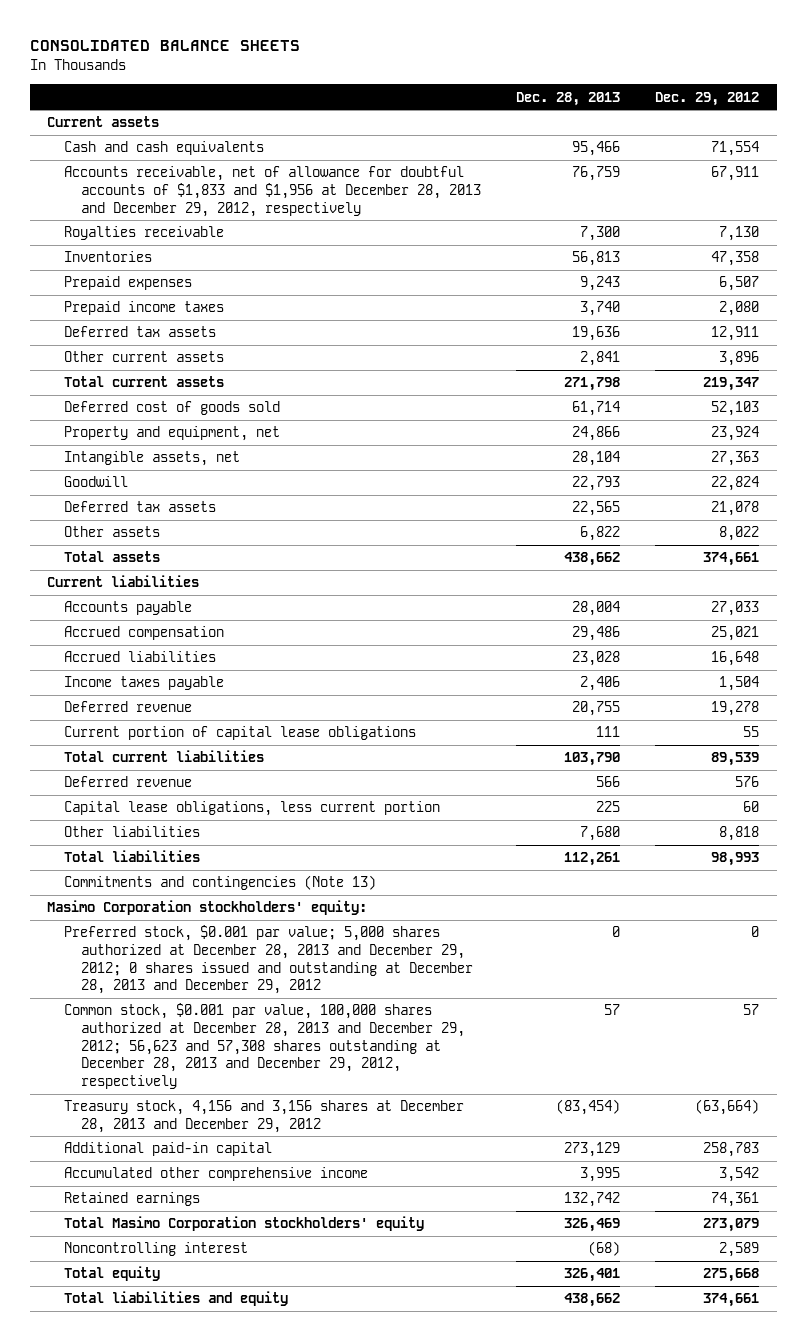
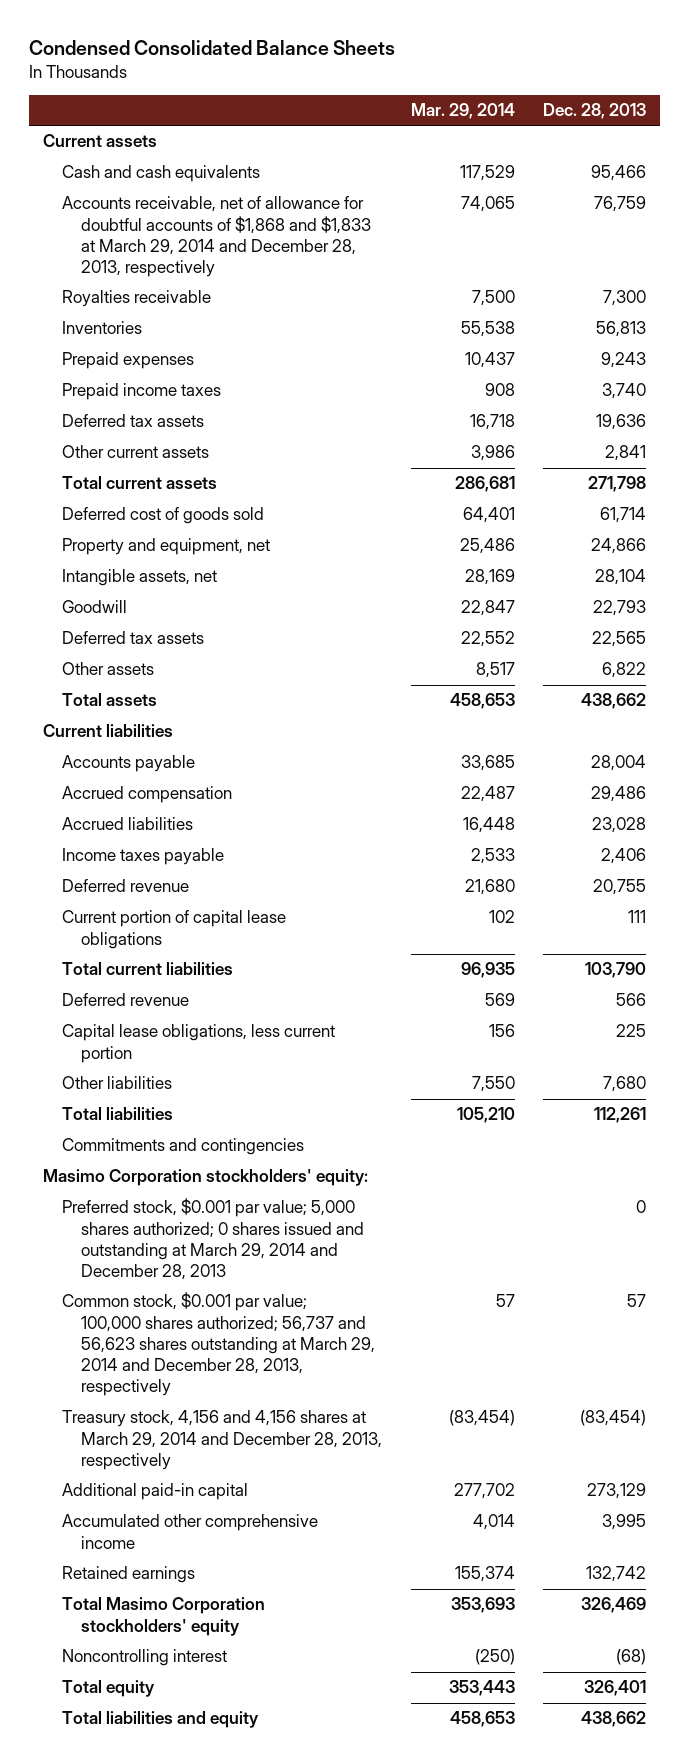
[29,40,300,52] CONSOLIDATED BALANCE SHEETS -> [28,40,395,56] Condensed Consolidated Balance Sheets
[655,91,760,106] Dec. 29, 2012 -> none
none -> [410,102,515,119] Mar. 29, 2014
[63,166,481,217] Accounts receivable, net of allowance for doubtful accounts of $1,833 and $1,956 at December 28, 2013 and December 29, 2012, respectively -> [62,196,372,278] Accounts receivable, net of allowance for doubtful accounts of $1,868 and $1,833 at March 29, 2014 and December 28, 2013, respectively
[63,875,376,891] Commitments and contingencies (Note 13) -> [62,1138,305,1156] Commitments and contingencies
[63,925,473,995] Preferred stock, $0.001 par value; 5,000 shares authorized at December 28, 2013 and December 29, 2012; 0 shares issued and outstanding at December 28, 2013 and December 29, 2012 -> [62,1198,365,1281] Preferred stock, $0.001 par value; 5,000 shares authorized; 0 shares issued and outstanding at March 29, 2014 and December 28, 2013
[63,1003,465,1090] Common stock, $0.001 par value, 100,000 shares authorized at December 28, 2013 and December 29, 2012; 56,623 and 57,308 shares outstanding at December 28, 2013 and December 29, 2012, respectively -> [62,1292,376,1397] Common stock, $0.001 par value; 100,000 shares authorized; 56,737 and 56,623 shares outstanding at March 29, 2014 and December 28, 2013, respectively
[63,1100,464,1133] Treasury stock, 4,156 and 3,156 shares at December 28, 2013 and December 29, 2012 -> [62,1410,383,1470] Treasury stock, 4,156 and 4,156 shares at March 29, 2014 and December 28, 2013, respectively

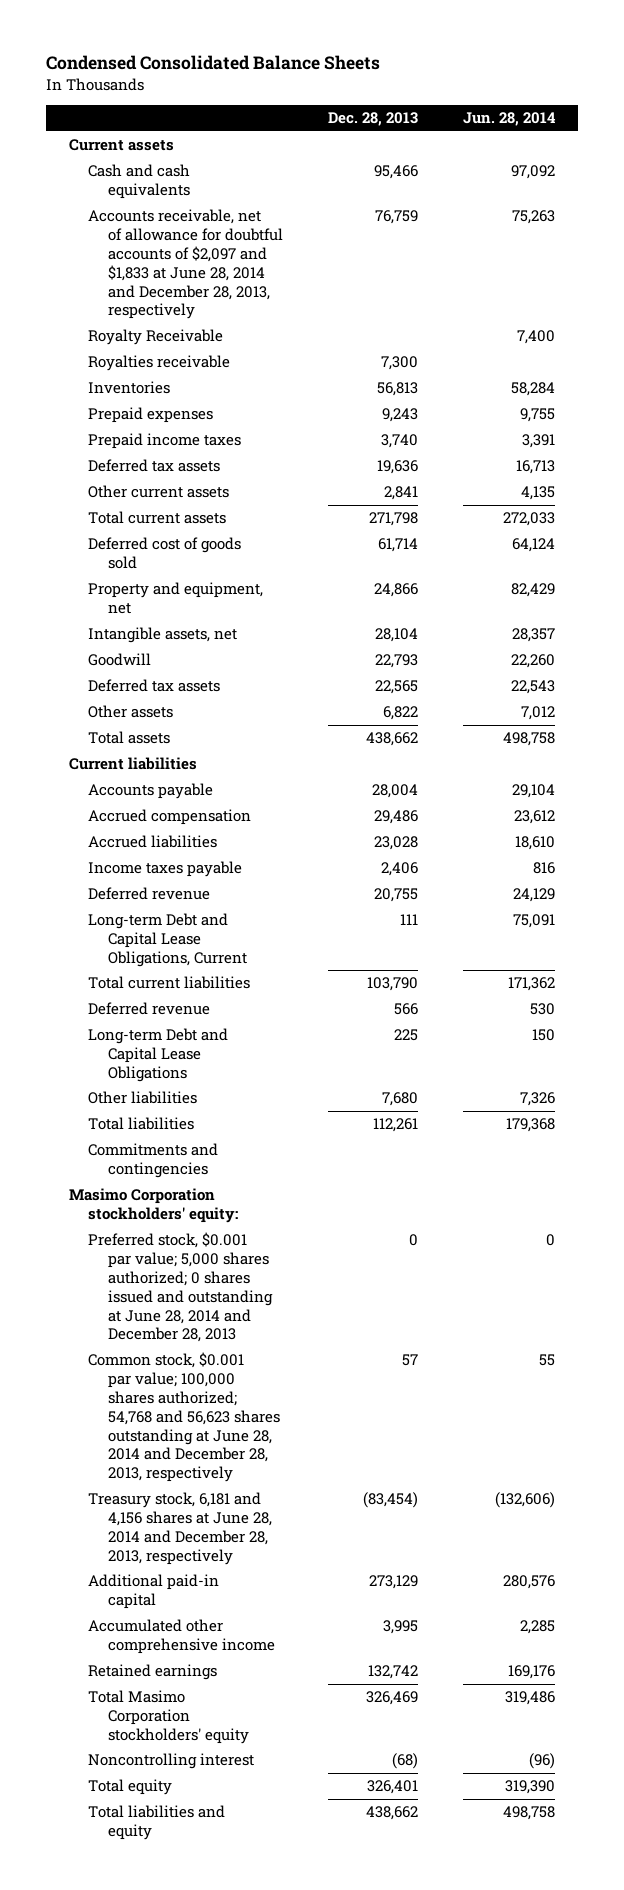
[410,102,515,119] Mar. 29, 2014 -> none
none -> [463,112,557,127] Jun. 28, 2014
[62,196,372,278] Accounts receivable, net of allowance for doubtful accounts of $1,868 and $1,833 at March 29, 2014 and December 28, 2013, respectively -> [88,209,283,320] Accounts receivable, net of allowance for doubtful accounts of $2,097 and $1,833 at June 28, 2014 and December 28, 2013, respectively
none -> [88,329,224,346] Royalty Receivable
[62,910,287,949] Current portion of capital lease obligations -> [88,913,247,967] Long-term Debt and Capital Lease Obligations, Current
[62,1024,336,1063] Capital lease obligations, less current portion -> [88,1028,229,1082] Long-term Debt and Capital Lease Obligations
[62,1198,365,1281] Preferred stock, $0.001 par value; 5,000 shares authorized; 0 shares issued and outstanding at March 29, 2014 and December 28, 2013 -> [88,1232,273,1343] Preferred stock, $0.001 par value; 5,000 shares authorized; 0 shares issued and outstanding at June 28, 2014 and December 28, 2013
[62,1292,376,1397] Common stock, $0.001 par value; 100,000 shares authorized; 56,737 and 56,623 shares outstanding at March 29, 2014 and December 28, 2013, respectively -> [88,1352,280,1483] Common stock, $0.001 par value; 100,000 shares authorized; 54,768 and 56,623 shares outstanding at June 28, 2014 and December 28, 2013, respectively
[62,1410,383,1470] Treasury stock, 4,156 and 4,156 shares at March 29, 2014 and December 28, 2013, respectively -> [88,1492,272,1565] Treasury stock, 6,181 and 4,156 shares at June 28, 2014 and December 28, 2013, respectively

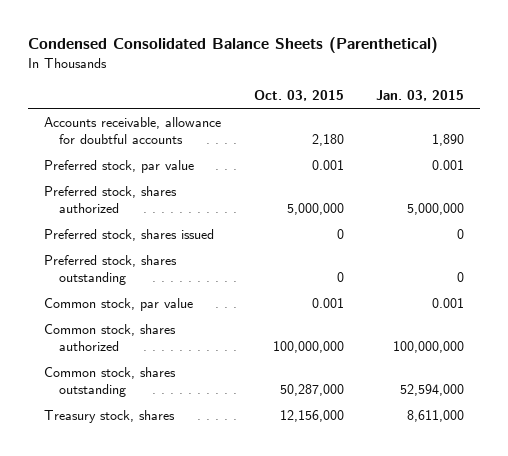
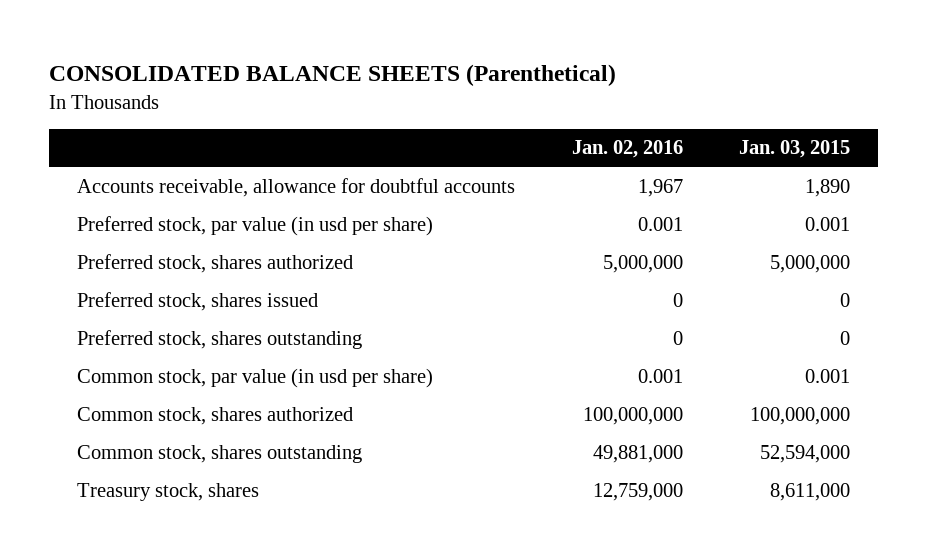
[27,37,438,54] Condensed Consolidated Balance Sheets (Parenthetical) -> [49,63,617,86] CONSOLIDATED BALANCE SHEETS (Parenthetical)
[253,90,344,102] Oct. 03, 2015 -> none
none -> [571,140,683,159] Jan. 02, 2016
[44,159,195,173] Preferred stock, par value -> [77,216,434,237] Preferred stock, par value (in usd per share)
[44,297,194,311] Common stock, par value -> [77,368,434,389] Common stock, par value (in usd per share)

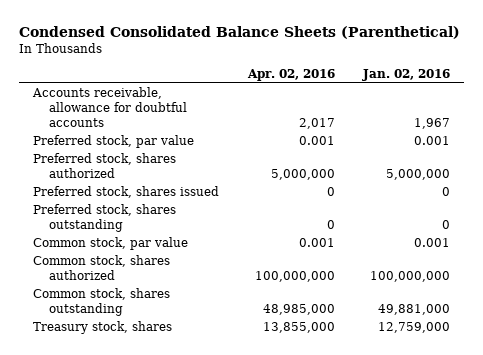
[49,63,617,86] CONSOLIDATED BALANCE SHEETS (Parenthetical) -> [19,26,461,40] Condensed Consolidated Balance Sheets (Parenthetical)
[738,140,850,159] Jan. 03, 2015 -> none
none -> [246,68,335,81] Apr. 02, 2016
[77,216,434,237] Preferred stock, par value (in usd per share) -> [33,135,195,149] Preferred stock, par value
[77,368,434,389] Common stock, par value (in usd per share) -> [33,237,189,251] Common stock, par value

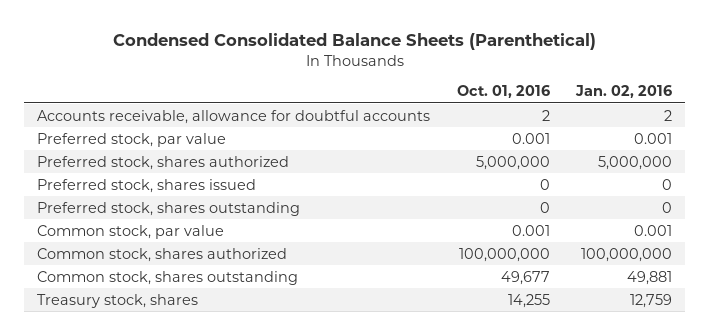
[246,68,335,81] Apr. 02, 2016 -> none
none -> [456,85,550,99] Oct. 01, 2016
[413,118,450,130] 1,967 -> [664,109,673,121] 2
[377,304,450,316] 49,881,000 -> [627,270,673,285] 49,881
[377,322,450,334] 12,759,000 -> [630,293,673,308] 12,759

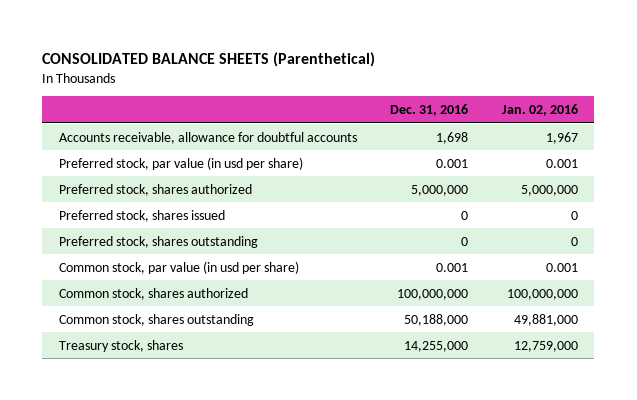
[112,33,596,51] Condensed Consolidated Balance Sheets (Parenthetical) -> [42,51,376,67] CONSOLIDATED BALANCE SHEETS (Parenthetical)
[456,85,550,99] Oct. 01, 2016 -> none
none -> [390,104,469,117] Dec. 31, 2016
[664,109,673,121] 2 -> [545,131,578,144] 1,967
[36,132,226,147] Preferred stock, par value -> [58,156,303,170] Preferred stock, par value (in usd per share)
[36,224,224,239] Common stock, par value -> [58,260,299,274] Common stock, par value (in usd per share)
[627,270,673,285] 49,881 -> [513,313,578,326] 49,881,000
[630,293,673,308] 12,759 -> [513,340,578,352] 12,759,000

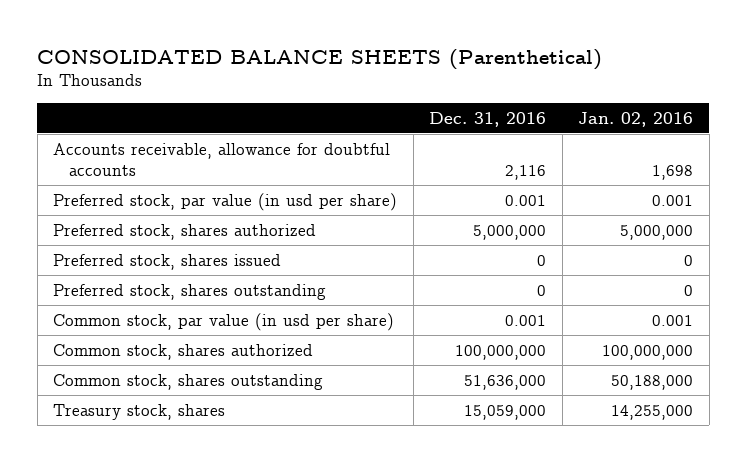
[436,131,469,144] 1,698 -> [505,165,547,181] 2,116
[545,131,578,144] 1,967 -> [652,165,694,181] 1,698
[404,313,469,326] 50,188,000 -> [464,374,547,390] 51,636,000
[513,313,578,326] 49,881,000 -> [611,374,694,390] 50,188,000
[404,340,469,352] 14,255,000 -> [464,404,547,420] 15,059,000
[513,340,578,352] 12,759,000 -> [611,404,694,420] 14,255,000

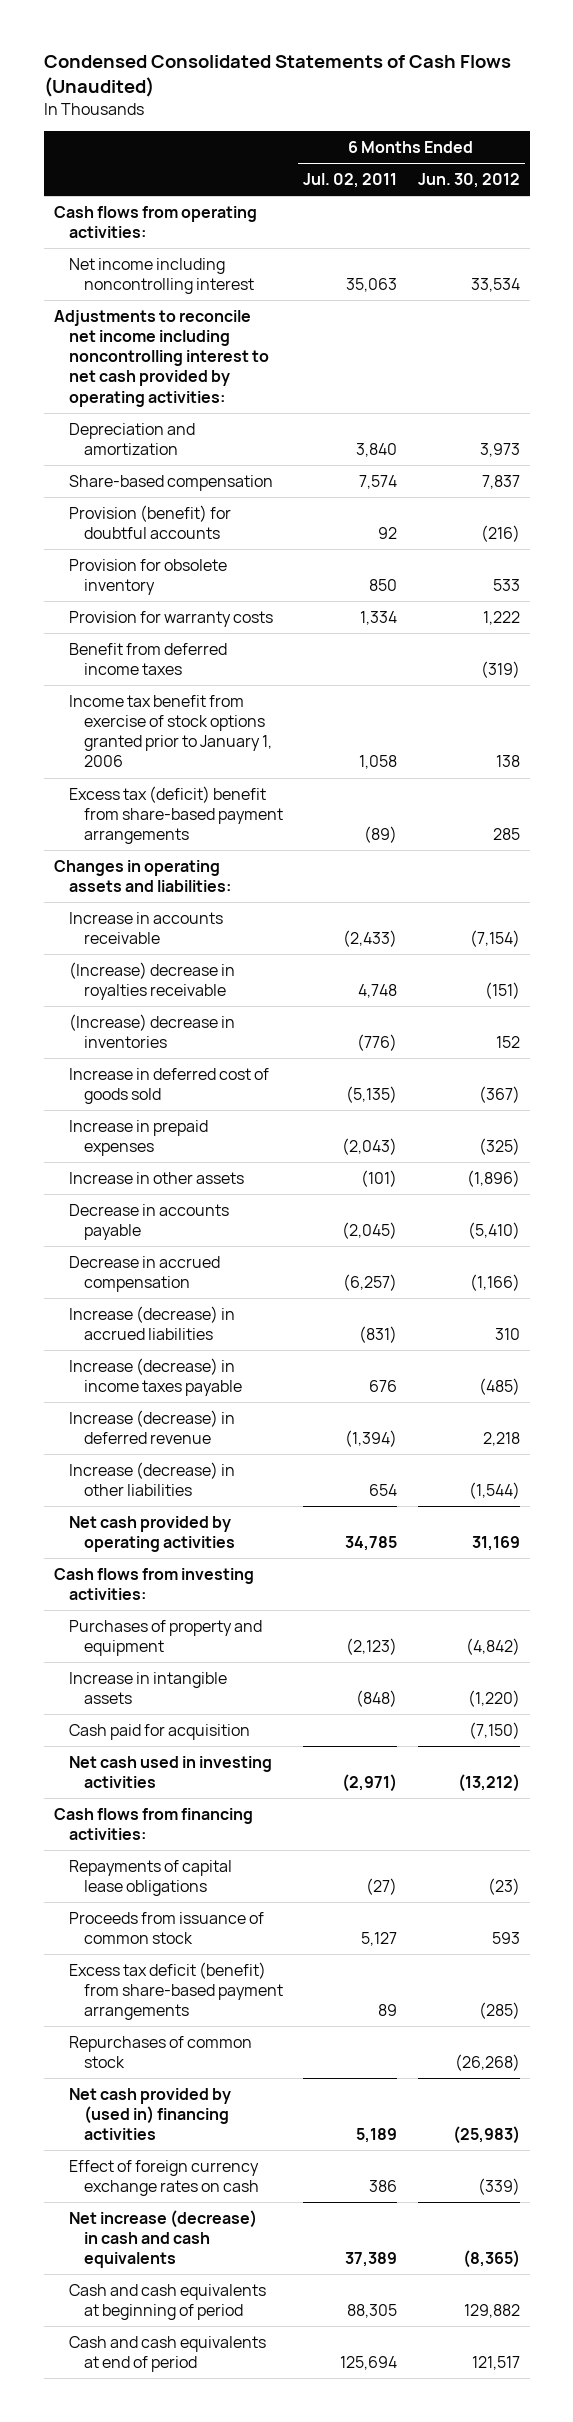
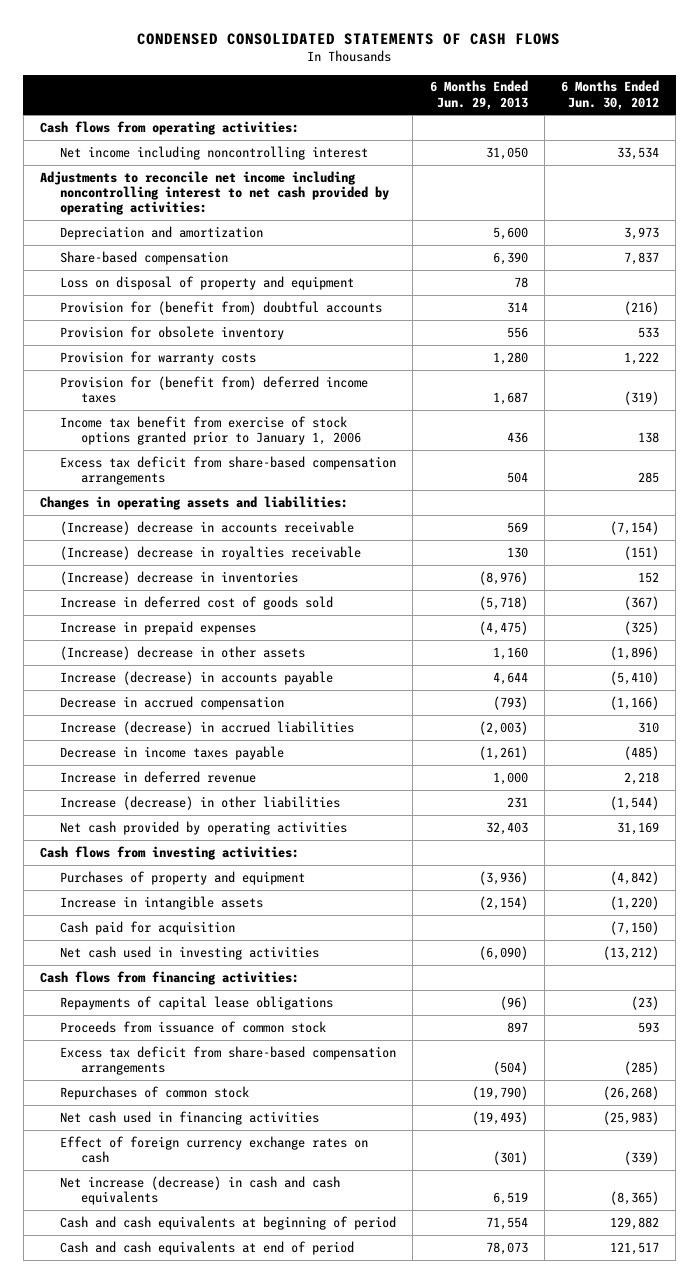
[43,55,511,98] Condensed Consolidated Statements of Cash Flows (Unaudited) -> [137,32,561,45] CONDENSED CONSOLIDATED STATEMENTS OF CASH FLOWS
[303,172,398,188] Jul. 02, 2011 -> none
none -> [429,80,528,110] 6 Months Ended Jun. 29, 2013
none -> [60,275,355,290] Loss on disposal of property and equipment
[68,504,231,540] Provision (benefit) for doubtful accounts -> [60,300,383,315] Provision for (benefit from) doubtful accounts
[68,642,227,676] Benefit from deferred income taxes -> [60,375,369,404] Provision for (benefit from) deferred income taxes
[68,785,284,845] Excess tax (deficit) benefit from share-based payment arrangements -> [60,455,397,486] Excess tax deficit from share-based compensation arrangements
[68,911,223,945] Increase in accounts receivable -> [60,520,355,535] (Increase) decrease in accounts receivable
[68,1171,244,1184] Increase in other assets -> [60,645,306,660] (Increase) decrease in other assets
[68,1203,229,1241] Decrease in accounts payable -> [60,670,334,685] Increase (decrease) in accounts payable
[68,1357,243,1397] Increase (decrease) in income taxes payable -> [60,745,285,760] Decrease in income taxes payable
[68,1409,235,1445] Increase (decrease) in deferred revenue -> [60,770,257,783] Increase in deferred revenue
[68,1961,284,2021] Excess tax deficit (benefit) from share-based payment arrangements -> [60,1045,397,1076] Excess tax deficit from share-based compensation arrangements
[68,2087,231,2141] Net cash provided by (used in) financing activities -> [60,1110,320,1125] Net cash used in financing activities

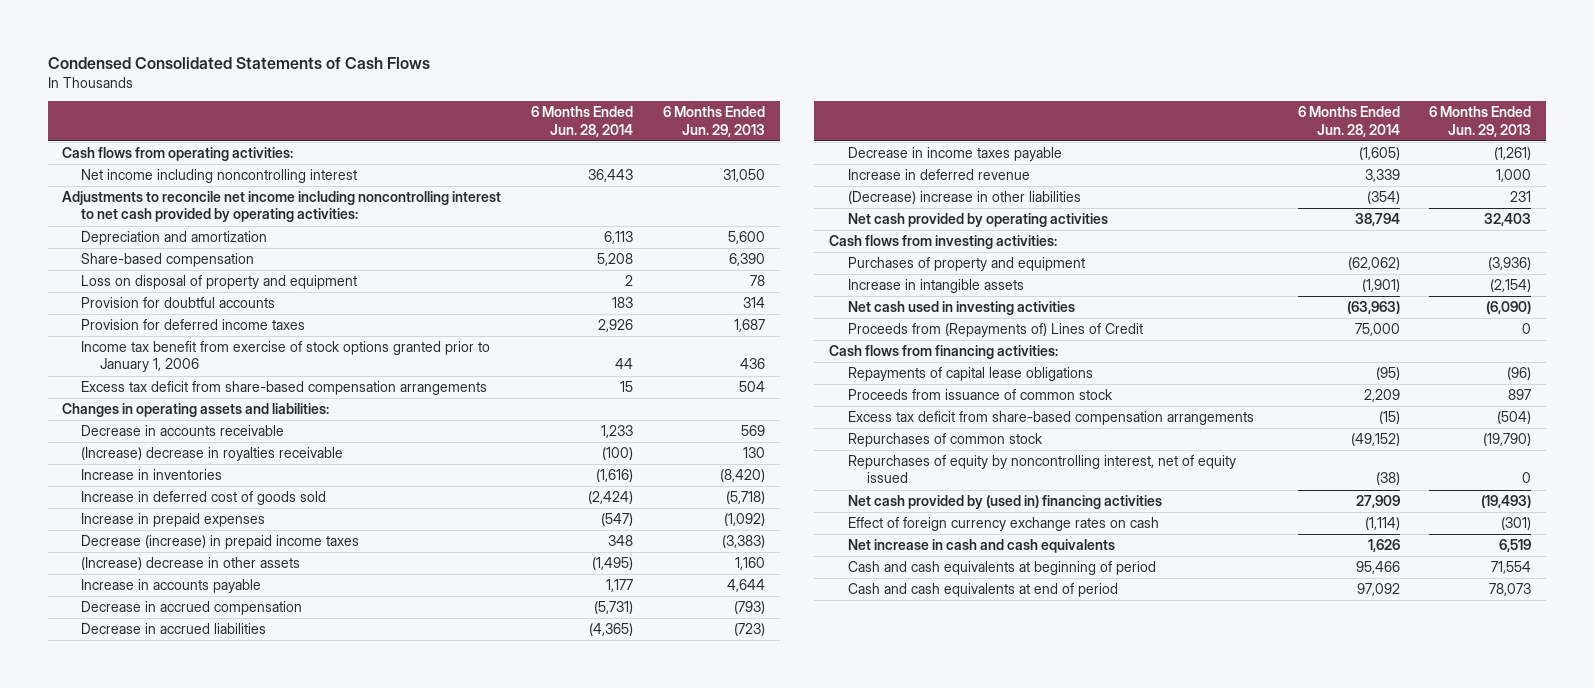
[137,32,561,45] CONDENSED CONSOLIDATED STATEMENTS OF CASH FLOWS -> [47,56,430,69] Condensed Consolidated Statements of Cash Flows
[561,80,660,110] 6 Months Ended Jun. 30, 2012 -> none
none -> [531,106,634,137] 6 Months Ended Jun. 28, 2014
[60,325,285,340] Provision for obsolete inventory -> none
[60,350,257,365] Provision for warranty costs -> none
[60,300,383,315] Provision for (benefit from) doubtful accounts -> [81,297,276,309] Provision for doubtful accounts
[60,375,369,404] Provision for (benefit from) deferred income taxes -> [81,319,306,331] Provision for deferred income taxes
[60,520,355,535] (Increase) decrease in accounts receivable -> [81,425,285,437] Decrease in accounts receivable
[60,570,299,585] (Increase) decrease in inventories -> [81,469,223,481] Increase in inventories
[478,570,528,585] (8,976) -> [719,469,765,483] (8,420)
[478,620,528,635] (4,475) -> [723,513,765,527] (1,092)
none -> [81,535,360,550] Decrease (increase) in prepaid income taxes
[60,670,334,685] Increase (decrease) in accounts payable -> [81,579,262,594] Increase in accounts payable
[60,720,355,735] Increase (decrease) in accrued liabilities -> [81,623,267,635] Decrease in accrued liabilities
[478,720,528,735] (2,003) -> [733,623,765,637] (723)
[60,795,341,810] Increase (decrease) in other liabilities -> [847,191,1081,205] (Decrease) increase in other liabilities
[60,920,236,935] Cash paid for acquisition -> none
none -> [847,323,1143,338] Proceeds from (Repayments of) Lines of Credit
none -> [847,455,1236,484] Repurchases of equity by noncontrolling interest, net of equity issued
[60,1110,320,1125] Net cash used in financing activities -> [847,495,1162,510] Net cash provided by (used in) financing activities
[60,1175,341,1206] Net increase (decrease) in cash and cash equivalents -> [847,539,1115,554] Net increase in cash and cash equivalents

